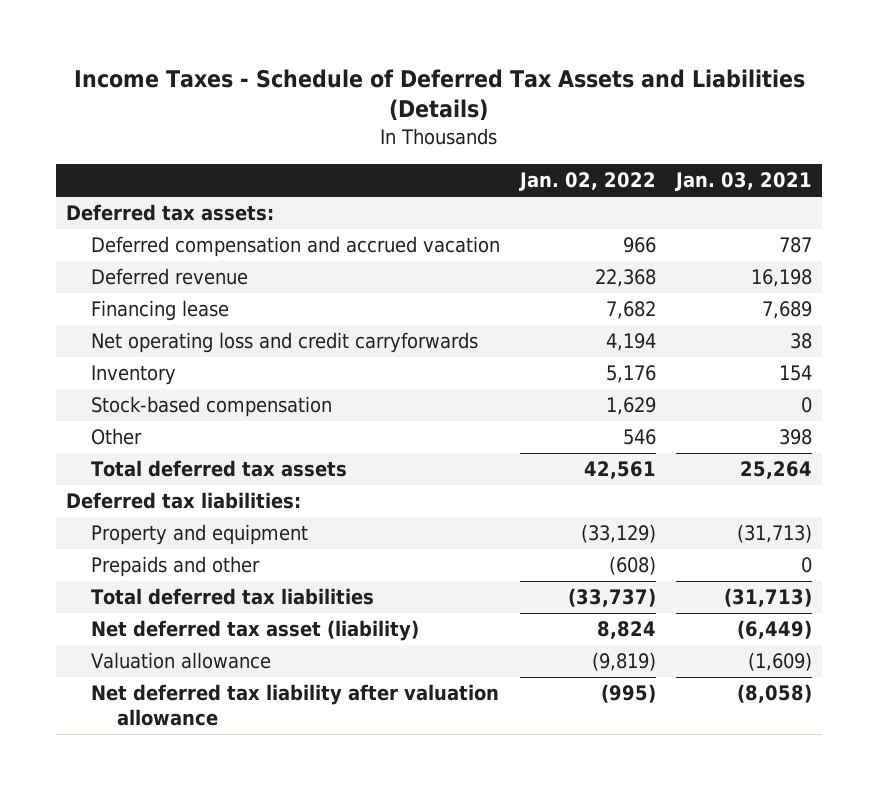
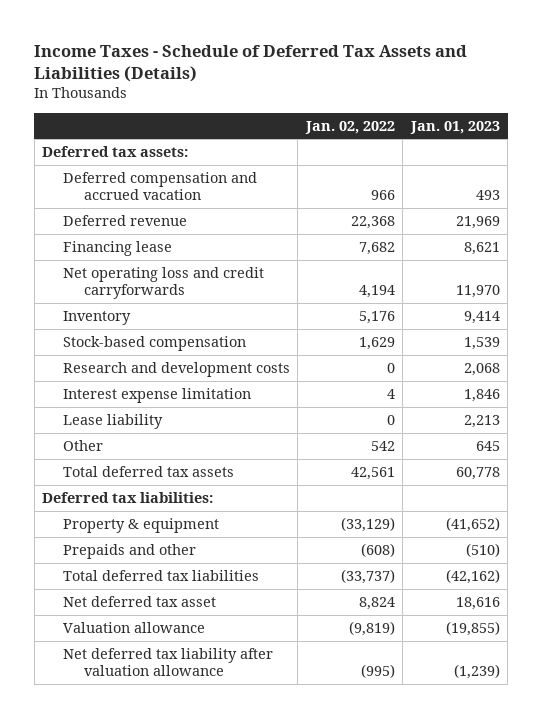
[674,172,812,192] Jan. 03, 2021 -> none
none -> [409,120,500,134] Jan. 01, 2023
none -> [62,361,290,377] Research and development costs
none -> [62,387,251,403] Interest expense limitation
none -> [62,413,163,429] Lease liability
[623,429,657,446] 546 -> [370,440,395,451] 542
[91,524,309,546] Property and equipment -> [62,517,219,533] Property & equipment
[91,620,420,642] Net deferred tax asset (liability) -> [62,595,216,607] Net deferred tax asset

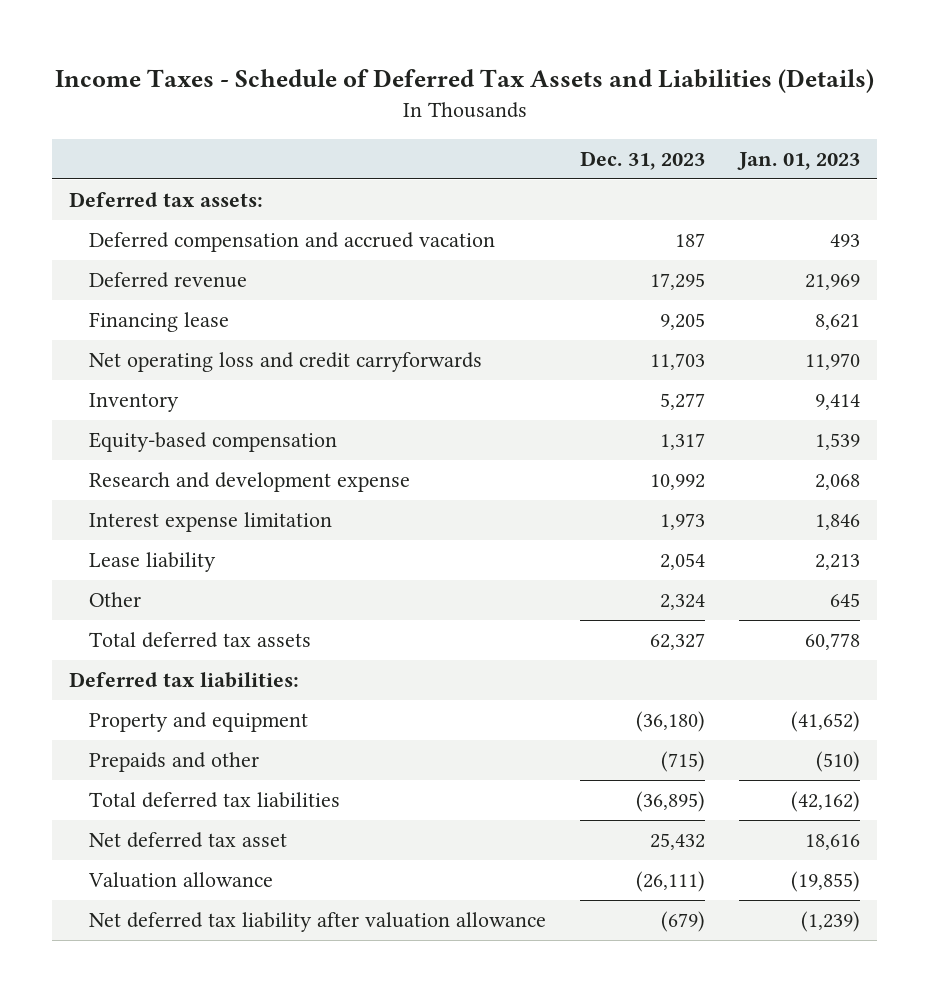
[304,120,395,134] Jan. 02, 2022 -> none
none -> [580,151,706,171] Dec. 31, 2023
[62,335,246,351] Stock-based compensation -> [89,432,338,453] Equity-based compensation
[62,361,290,377] Research and development costs -> [89,472,411,493] Research and development expense
[62,517,219,533] Property & equipment -> [89,712,309,733] Property and equipment

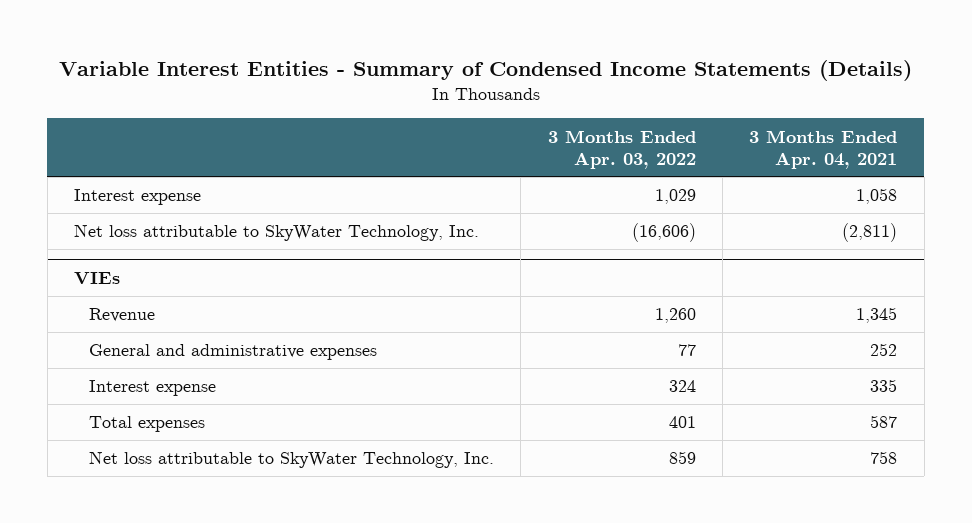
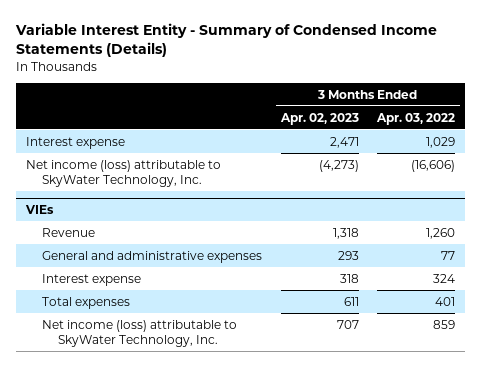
[58,59,912,81] Variable Interest Entities - Summary of Condensed Income Statements (Details) -> [15,23,438,58] Variable Interest Entity - Summary of Condensed Income Statements (Details)
[749,129,898,169] 3 Months Ended Apr. 04, 2021 -> none
none -> [279,112,359,125] Apr. 02, 2023
[74,224,480,242] Net loss attributable to SkyWater Technology, Inc. -> [25,159,221,187] Net income (loss) attributable to SkyWater Technology, Inc.
[89,451,495,469] Net loss attributable to SkyWater Technology, Inc. -> [41,319,237,347] Net income (loss) attributable to SkyWater Technology, Inc.

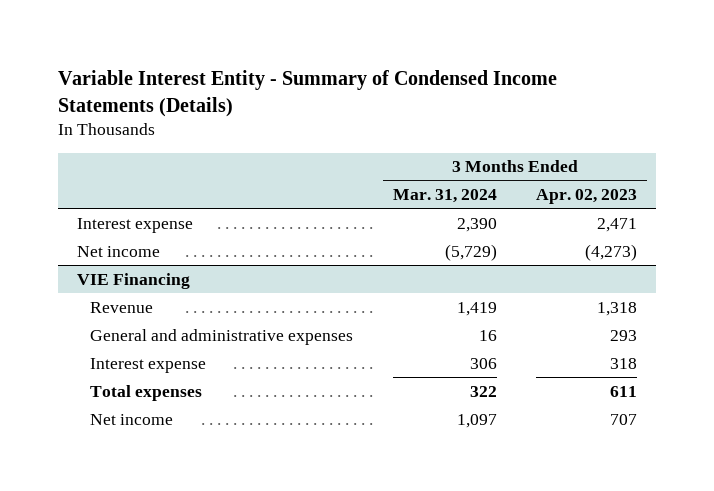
[376,112,456,125] Apr. 03, 2022 -> none
none -> [392,189,497,204] Mar. 31, 2024
[25,159,221,187] Net income (loss) attributable to SkyWater Technology, Inc. -> [77,245,161,257] Net income
[24,205,54,215] VIEs -> [77,272,191,289] VIE Financing
[41,319,237,347] Net income (loss) attributable to SkyWater Technology, Inc. -> [90,413,174,425] Net income

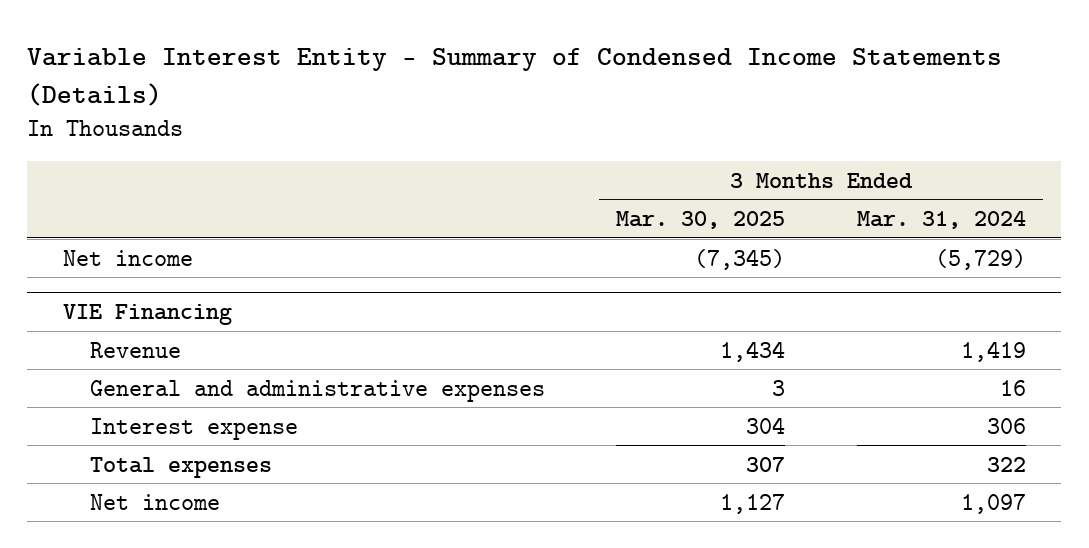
[535,189,637,205] Apr. 02, 2023 -> none
none -> [616,211,786,230] Mar. 30, 2025
[77,217,194,233] Interest expense -> none

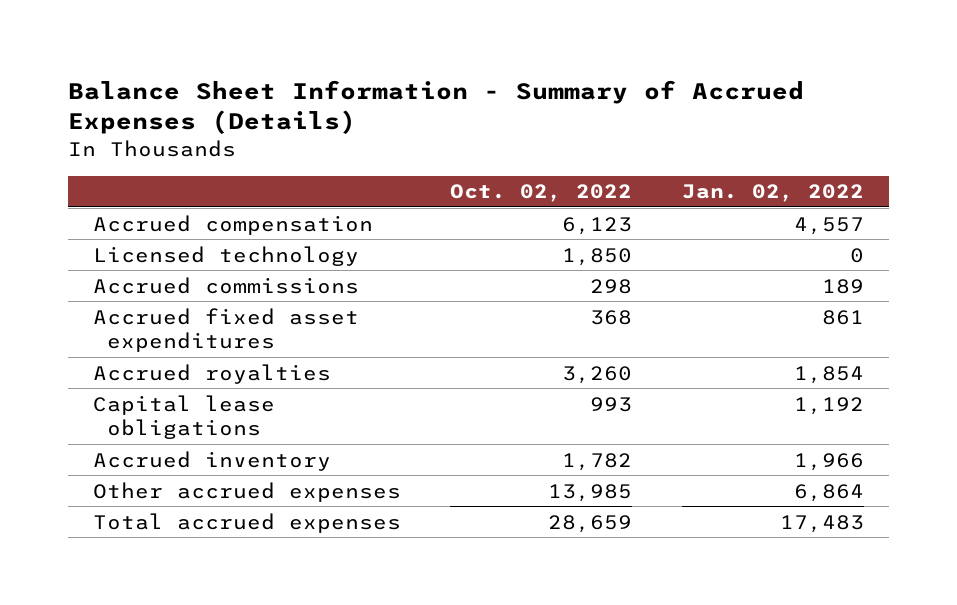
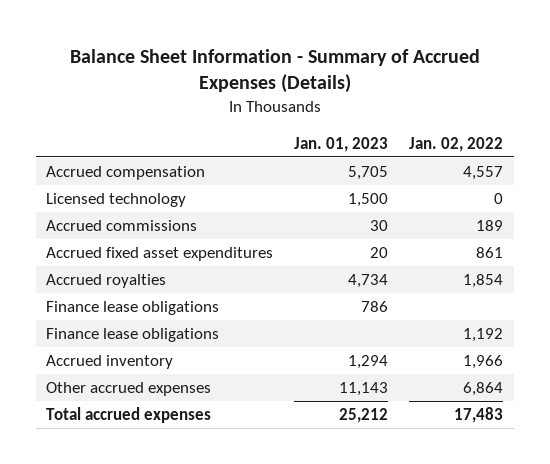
[450,184,633,203] Oct. 02, 2022 -> none
none -> [294,136,389,152] Jan. 01, 2023
none -> [46,301,220,316] Finance lease obligations
[92,394,275,439] Capital lease obligations -> [46,328,220,343] Finance lease obligations

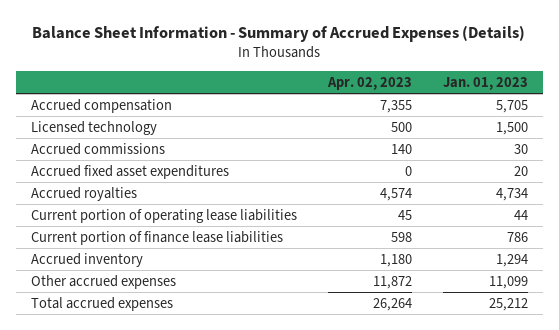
[409,136,504,152] Jan. 02, 2022 -> none
none -> [326,76,412,90] Apr. 02, 2023
[46,328,220,343] Finance lease obligations -> none
none -> [31,208,298,223] Current portion of operating lease liabilities
[46,301,220,316] Finance lease obligations -> [31,230,284,245] Current portion of finance lease liabilities
[339,382,389,397] 11,143 -> [488,275,528,289] 11,099

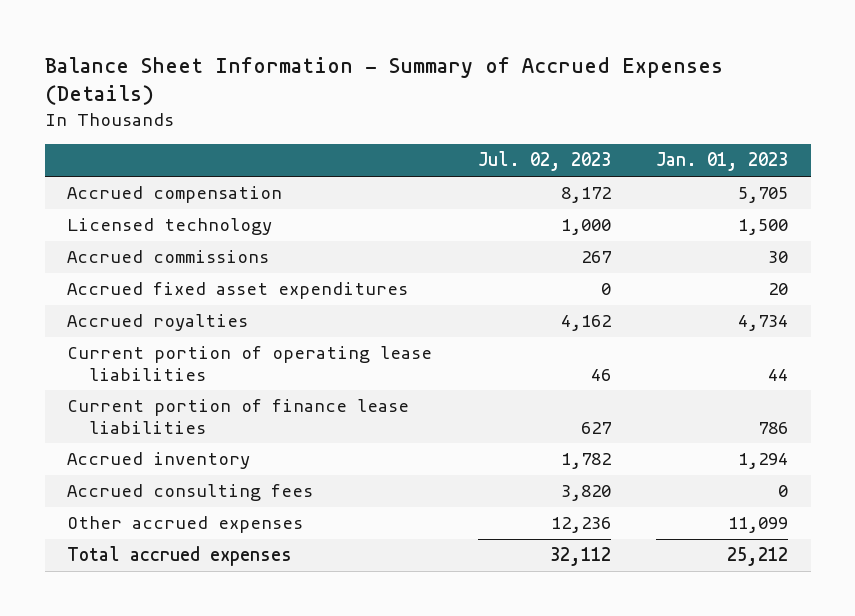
[326,76,412,90] Apr. 02, 2023 -> none
none -> [477,151,611,172] Jul. 02, 2023
none -> [67,484,314,502] Accrued consulting fees

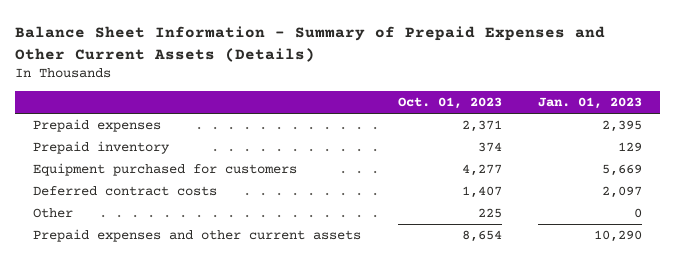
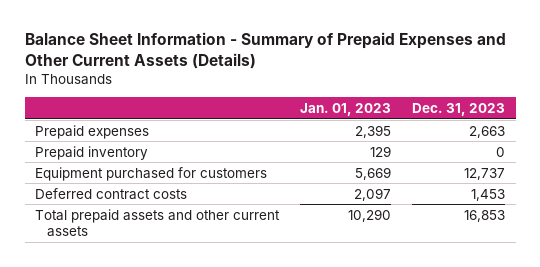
[397,97,502,110] Oct. 01, 2023 -> none
none -> [412,102,506,116] Dec. 31, 2023
[33,208,74,219] Other -> none
[33,229,362,243] Prepaid expenses and other current assets -> [35,208,281,238] Total prepaid assets and other current assets

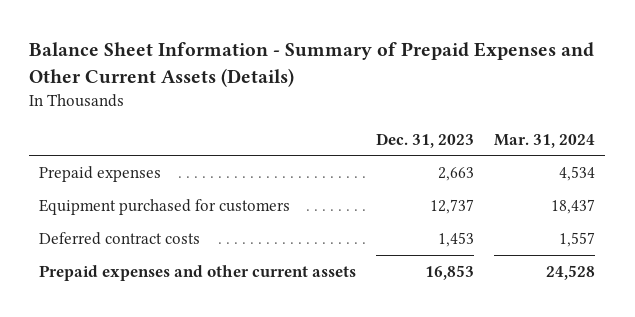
[300,102,392,116] Jan. 01, 2023 -> none
none -> [494,133,596,148] Mar. 31, 2024
[35,145,149,160] Prepaid inventory -> none
[35,208,281,238] Total prepaid assets and other current assets -> [39,264,357,281] Prepaid expenses and other current assets

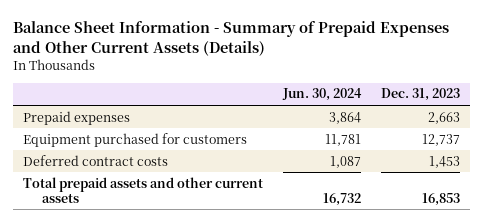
[494,133,596,148] Mar. 31, 2024 -> none
none -> [282,88,363,102] Jun. 30, 2024
[39,264,357,281] Prepaid expenses and other current assets -> [23,176,264,203] Total prepaid assets and other current assets

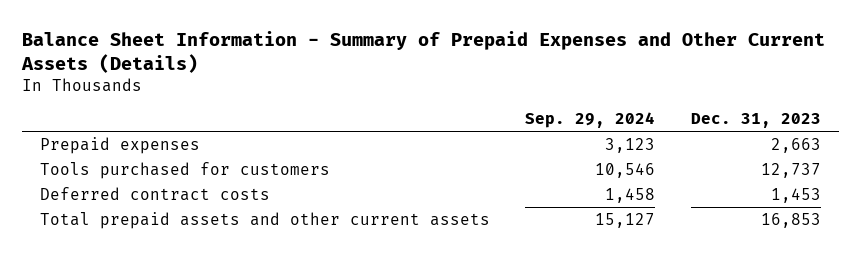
[282,88,363,102] Jun. 30, 2024 -> none
none -> [525,112,656,129] Sep. 29, 2024
[23,132,248,147] Equipment purchased for customers -> [39,162,330,180] Tools purchased for customers

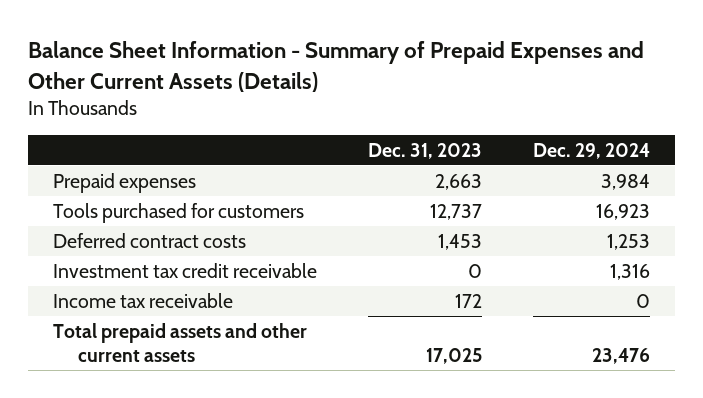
[525,112,656,129] Sep. 29, 2024 -> none
none -> [532,142,650,159] Dec. 29, 2024
none -> [53,262,318,278] Investment tax credit receivable
none -> [53,292,234,308] Income tax receivable
[761,213,822,229] 16,853 -> [425,347,482,364] 17,025

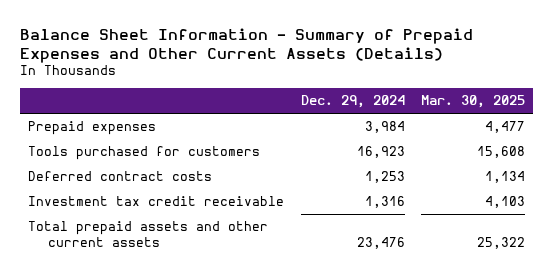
[367,142,482,159] Dec. 31, 2023 -> none
none -> [421,95,526,109] Mar. 30, 2025
[53,292,234,308] Income tax receivable -> none

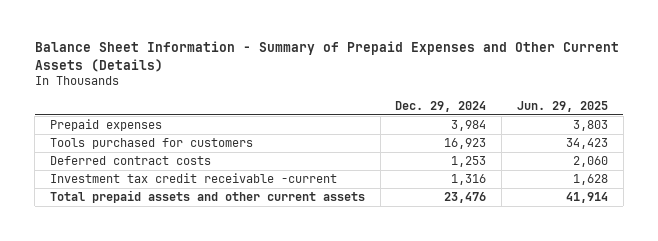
[421,95,526,109] Mar. 30, 2025 -> none
none -> [516,100,608,112] Jun. 29, 2025
[28,196,285,207] Investment tax credit receivable -> [49,173,337,184] Investment tax credit receivable -current

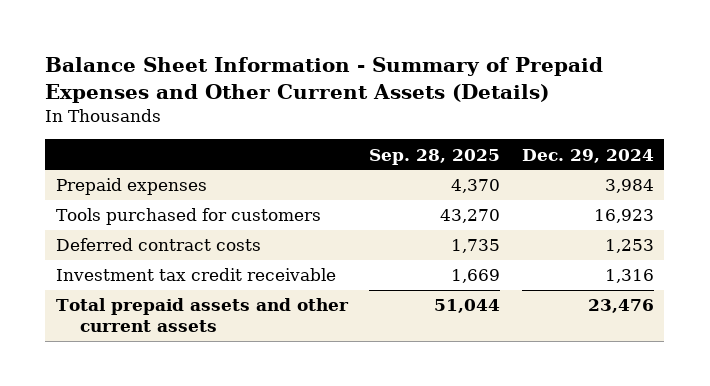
[516,100,608,112] Jun. 29, 2025 -> none
none -> [369,148,501,165] Sep. 28, 2025
[49,173,337,184] Investment tax credit receivable -current -> [56,268,337,282] Investment tax credit receivable

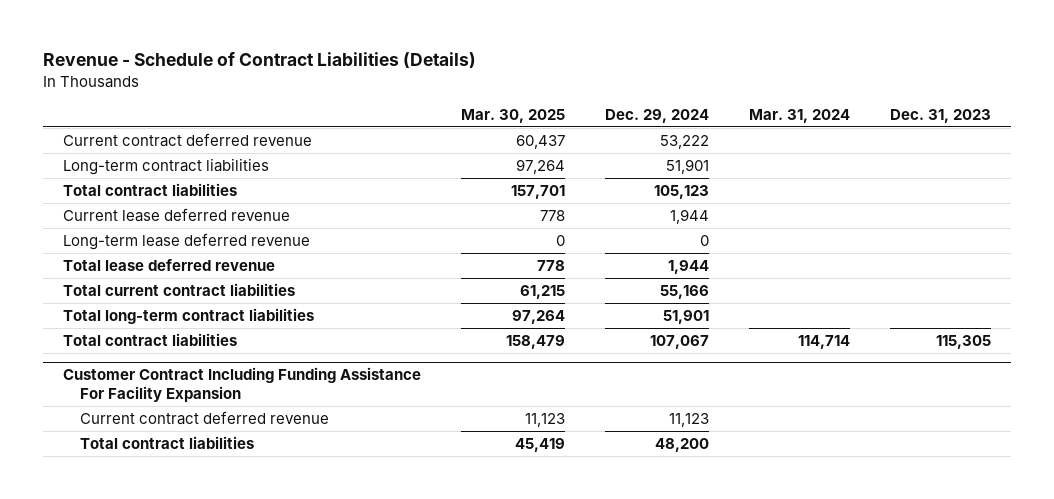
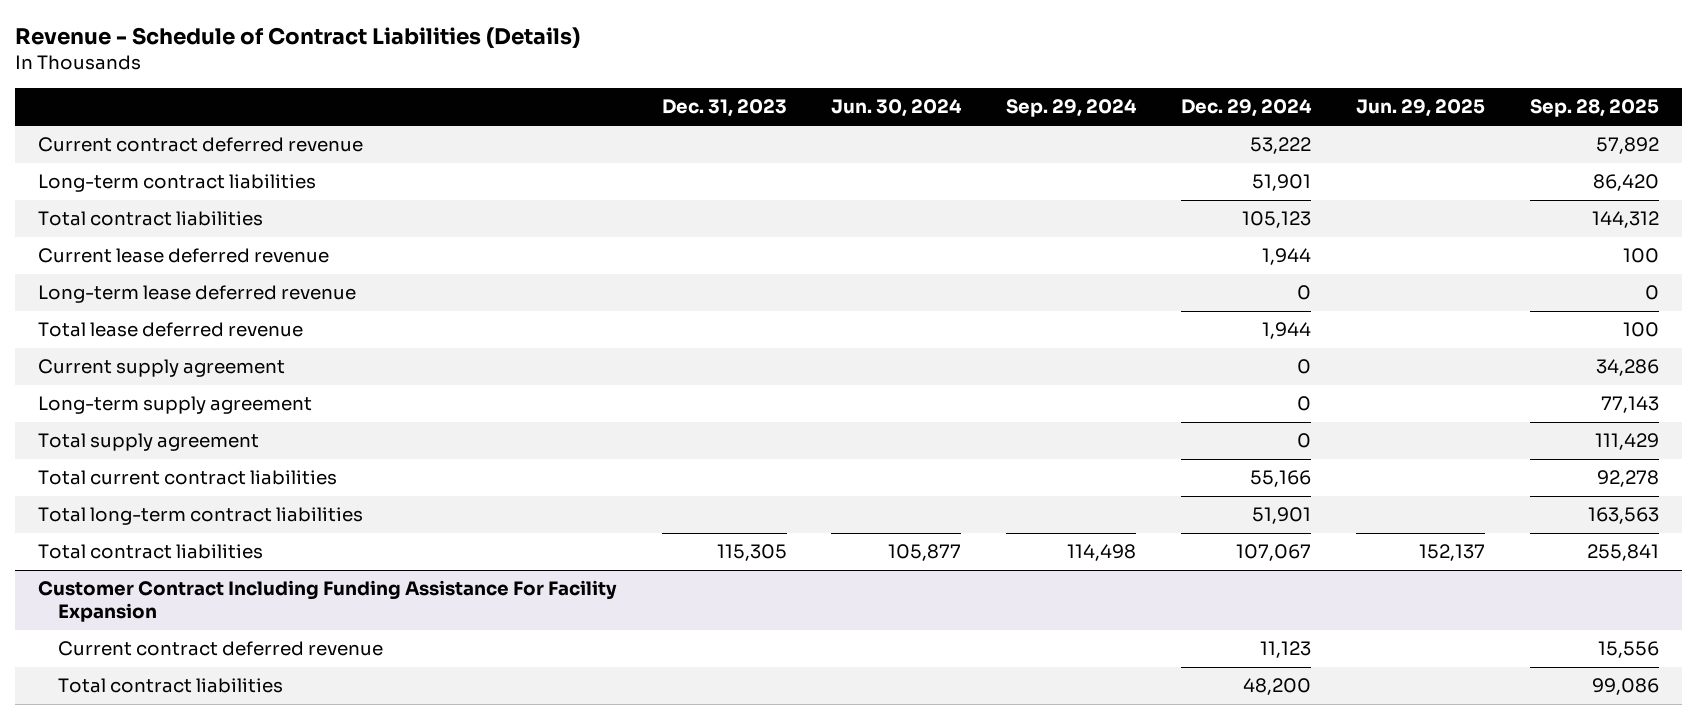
[461,108,566,123] Mar. 30, 2025 -> none
[749,108,851,123] Mar. 31, 2024 -> none
none -> [831,99,963,118] Jun. 30, 2024
none -> [1006,99,1138,118] Sep. 29, 2024
none -> [1356,99,1486,118] Jun. 29, 2025
none -> [1530,99,1660,118] Sep. 28, 2025
none -> [37,359,285,378] Current supply agreement
none -> [37,396,312,415] Long-term supply agreement
none -> [37,433,259,452] Total supply agreement

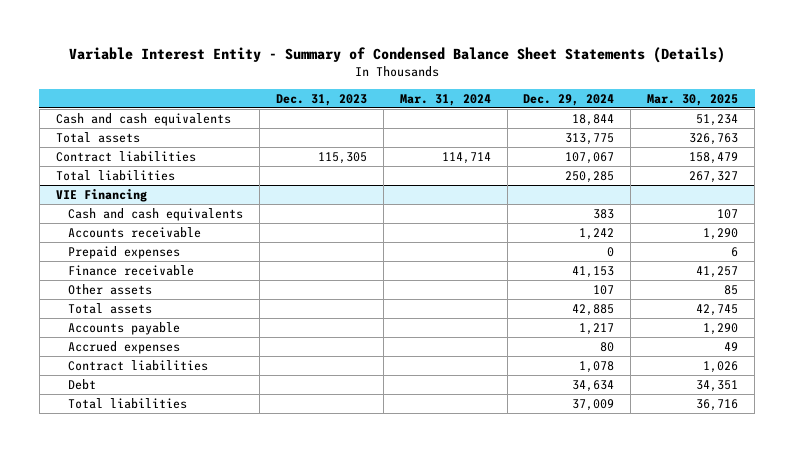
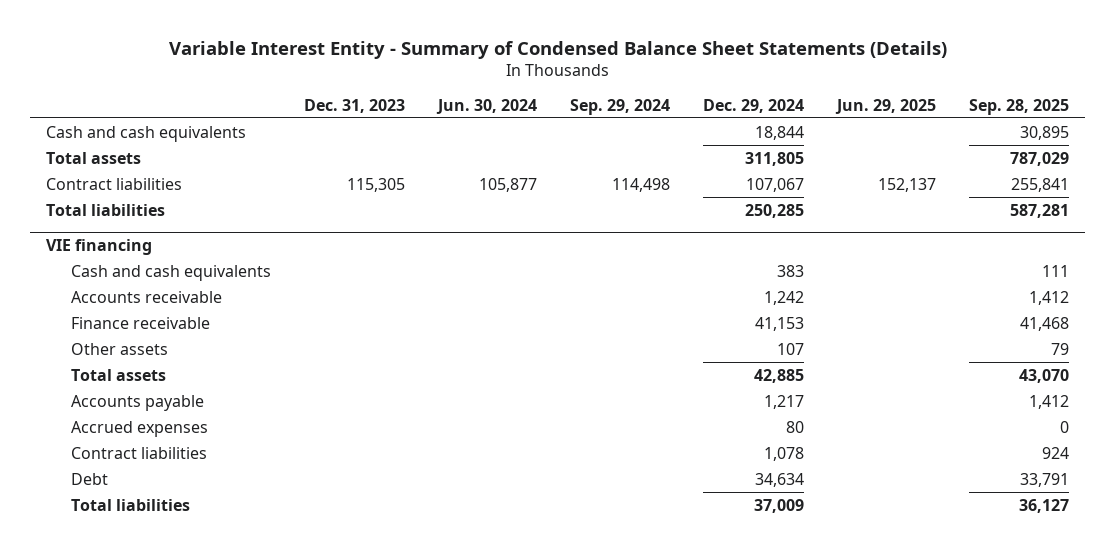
[399,93,491,106] Mar. 31, 2024 -> none
[647,93,739,106] Mar. 30, 2025 -> none
none -> [435,98,537,114] Jun. 30, 2024
none -> [569,98,670,115] Sep. 29, 2024
none -> [834,98,936,114] Jun. 29, 2025
none -> [968,98,1069,115] Sep. 28, 2025
[565,132,615,145] 313,775 -> [744,151,804,166] 311,805
[55,188,147,202] VIE Financing -> [46,239,153,256] VIE financing
[68,245,181,259] Prepaid expenses -> none

